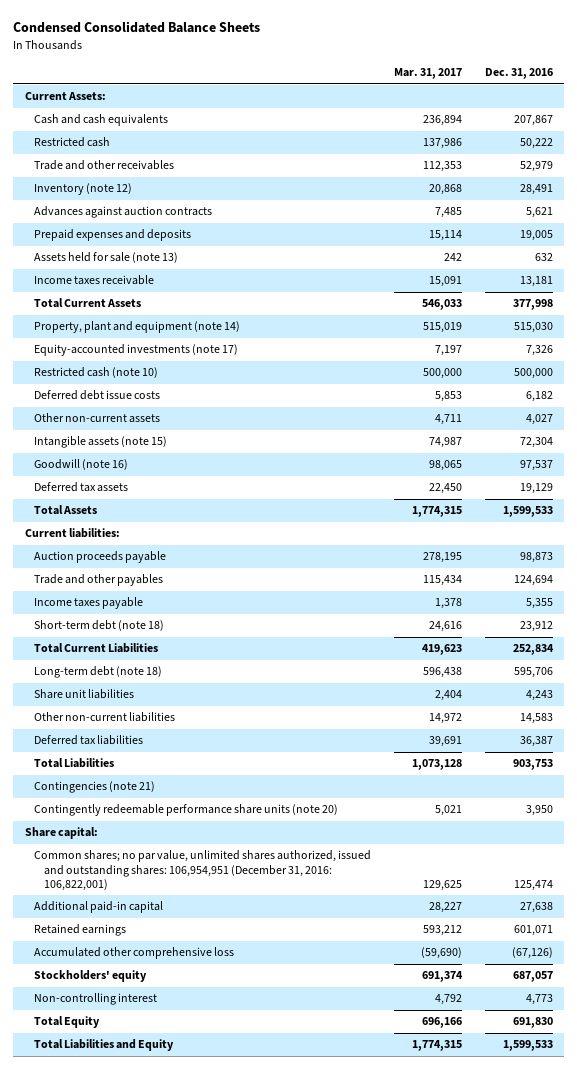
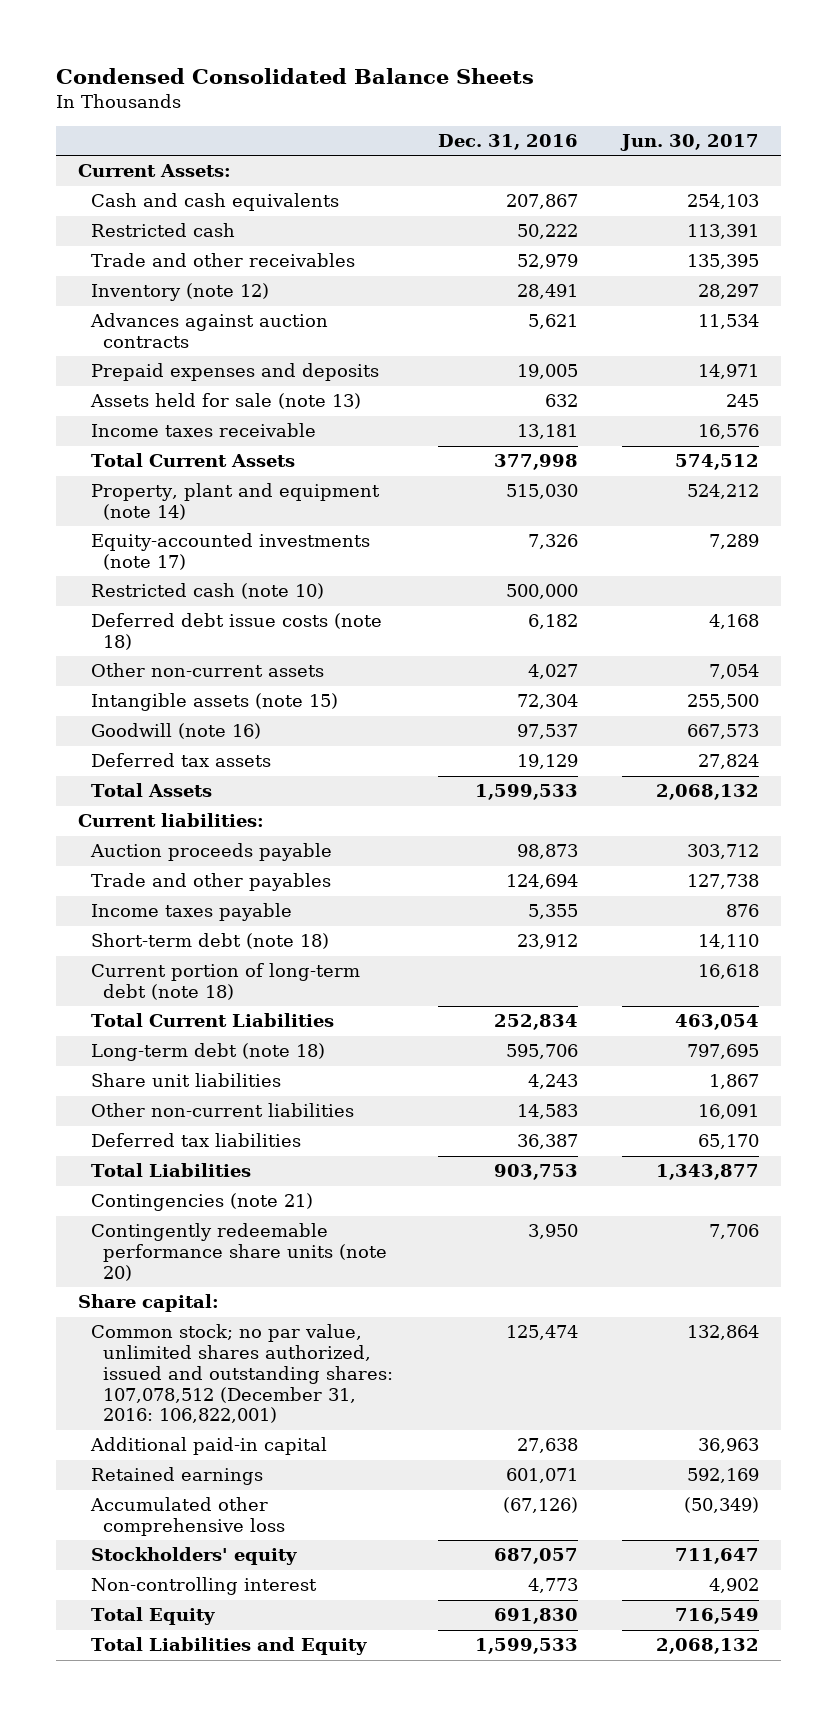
[394,68,463,80] Mar. 31, 2017 -> none
none -> [619,134,759,152] Jun. 30, 2017
[34,390,161,401] Deferred debt issue costs -> [90,613,382,651] Deferred debt issue costs (note 18)
none -> [90,963,360,1001] Current portion of long-term debt (note 18)
[34,850,372,892] Common shares; no par value, unlimited shares authorized, issued and outstanding shares: 106,954,951 (December 31, 2016: 106,822,001) -> [90,1324,394,1424] Common stock; no par value, unlimited shares authorized, issued and outstanding shares: 107,078,512 (December 31, 2016: 106,822,001)

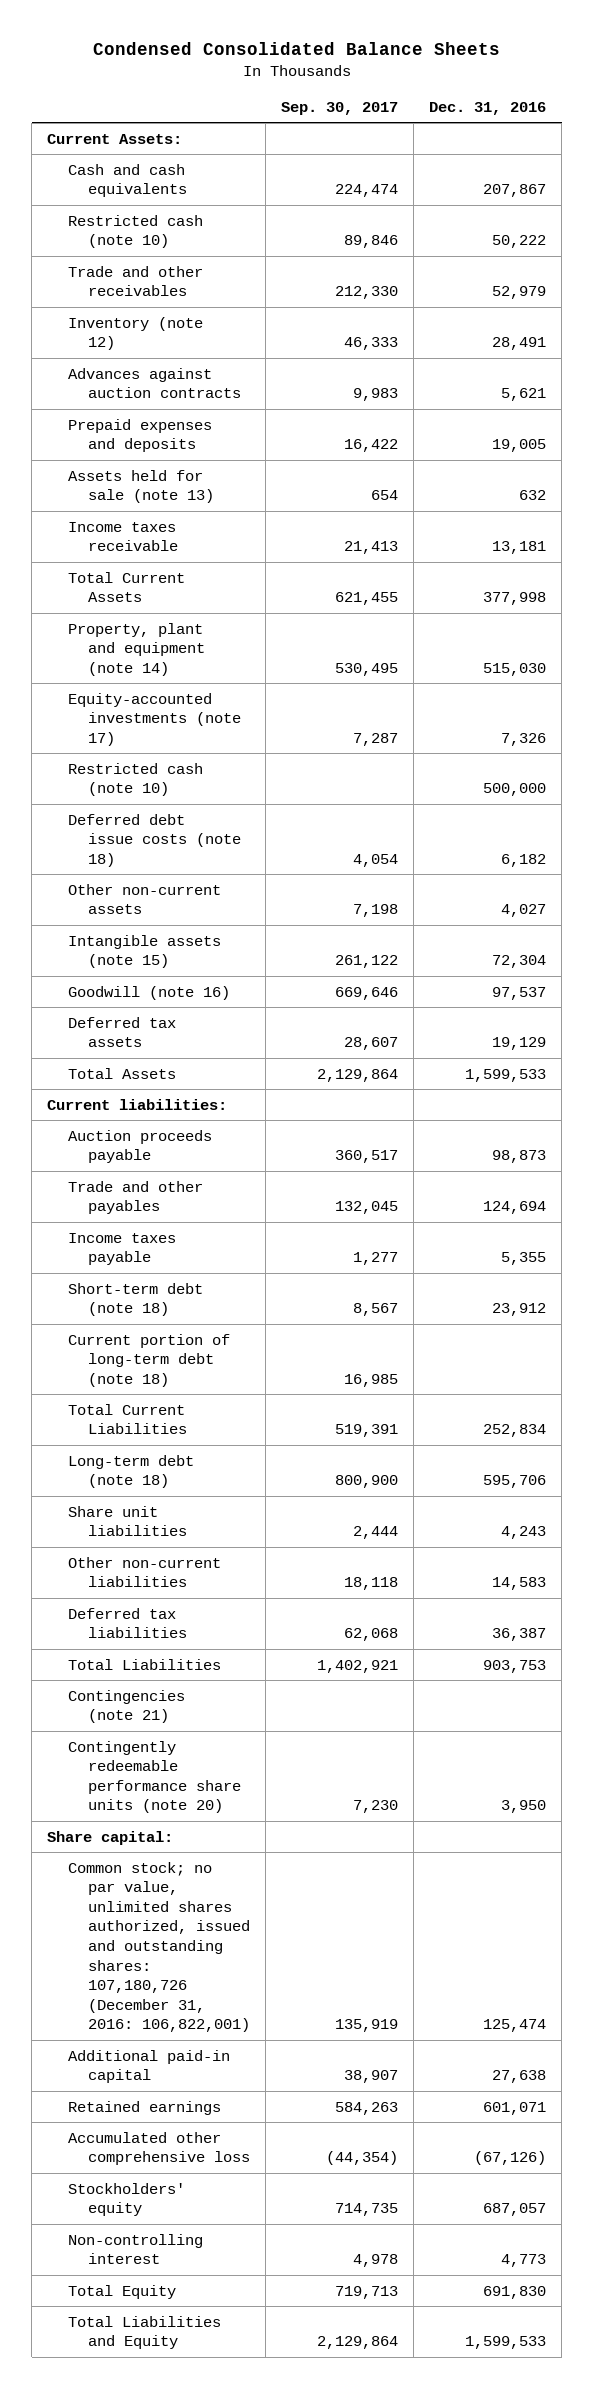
[619,134,759,152] Jun. 30, 2017 -> none
none -> [281,101,399,115] Sep. 30, 2017
[90,223,235,238] Restricted cash -> [67,214,203,249] Restricted cash (note 10)
[90,1324,394,1424] Common stock; no par value, unlimited shares authorized, issued and outstanding shares: 107,078,512 (December 31, 2016: 106,822,001) -> [67,1861,251,2033] Common stock; no par value, unlimited shares authorized, issued and outstanding shares: 107,180,726 (December 31, 2016: 106,822,001)

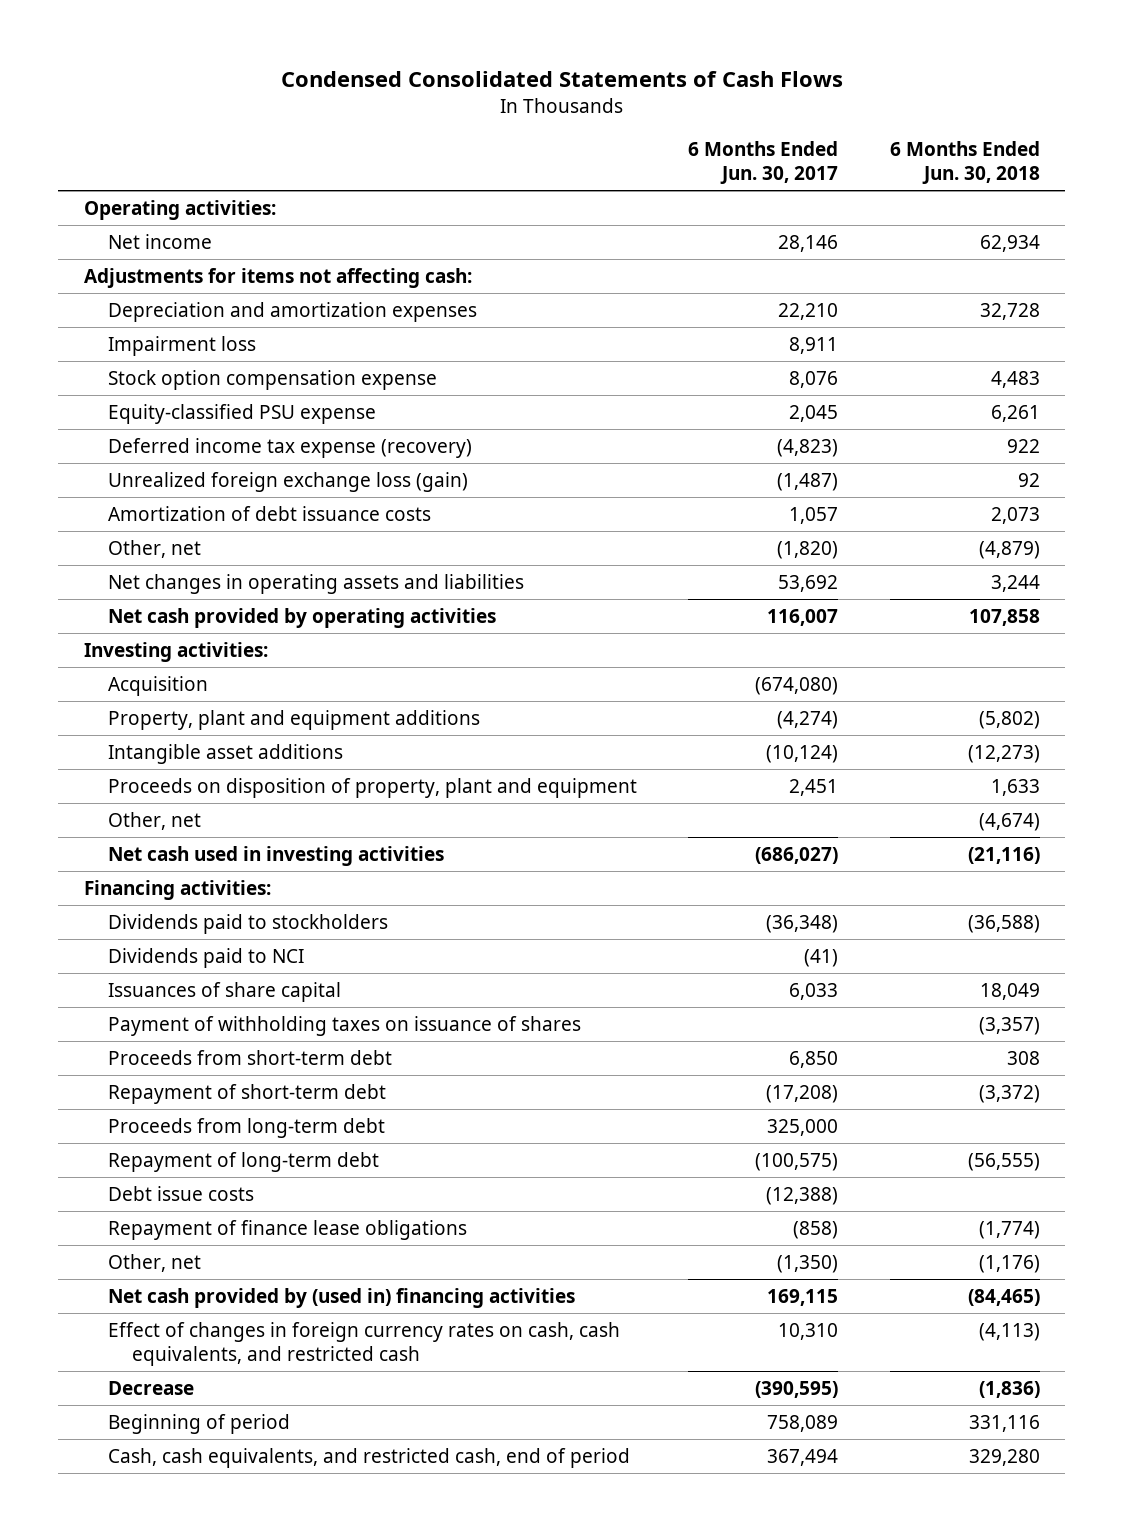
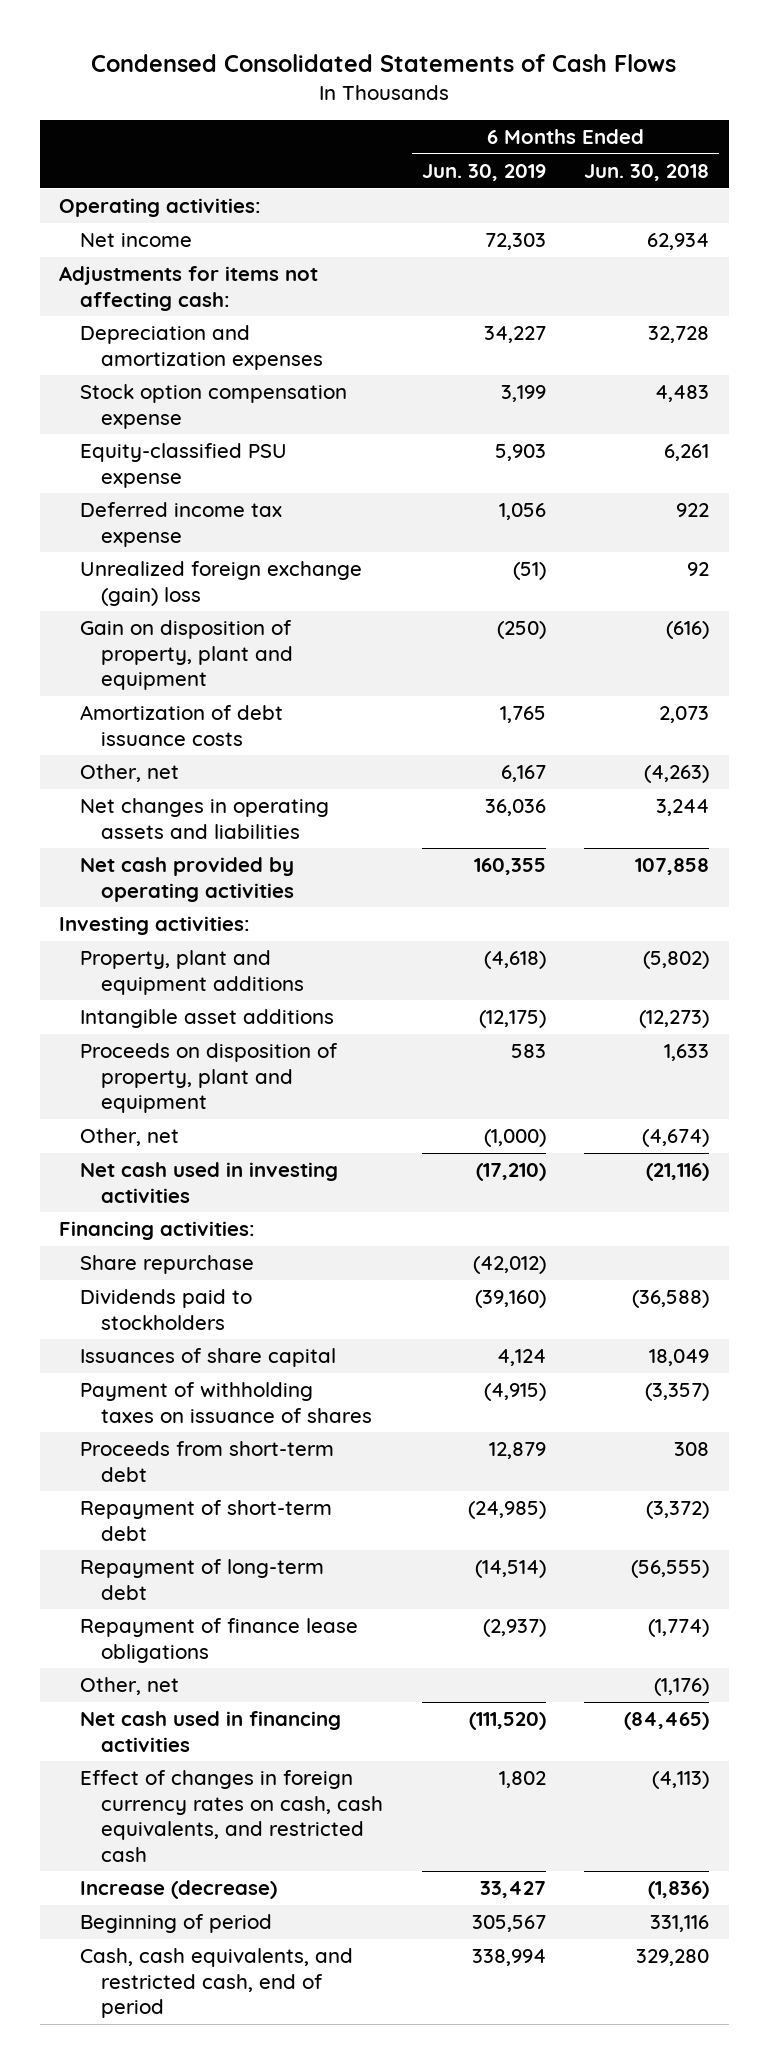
[688,140,839,185] 6 Months Ended Jun. 30, 2017 -> none
none -> [421,164,546,182] Jun. 30, 2019
[107,336,256,357] Impairment loss -> none
[107,438,472,459] Deferred income tax expense (recovery) -> [80,502,283,547] Deferred income tax expense
[107,472,468,493] Unrealized foreign exchange loss (gain) -> [80,561,363,606] Unrealized foreign exchange (gain) loss
none -> [80,620,294,691] Gain on disposition of property, plant and equipment
[978,541,1040,560] (4,879) -> [644,765,710,784] (4,263)
[107,676,208,697] Acquisition -> none
none -> [80,1255,255,1275] Share repurchase
[107,948,304,969] Dividends paid to NCI -> none
[107,1118,385,1139] Proceeds from long-term debt -> none
[107,1186,254,1202] Debt issue costs -> none
[107,1288,575,1309] Net cash provided by (used in) financing activities -> [80,1711,342,1752] Net cash used in financing activities
[107,1381,194,1396] Decrease -> [80,1880,278,1900] Increase (decrease)

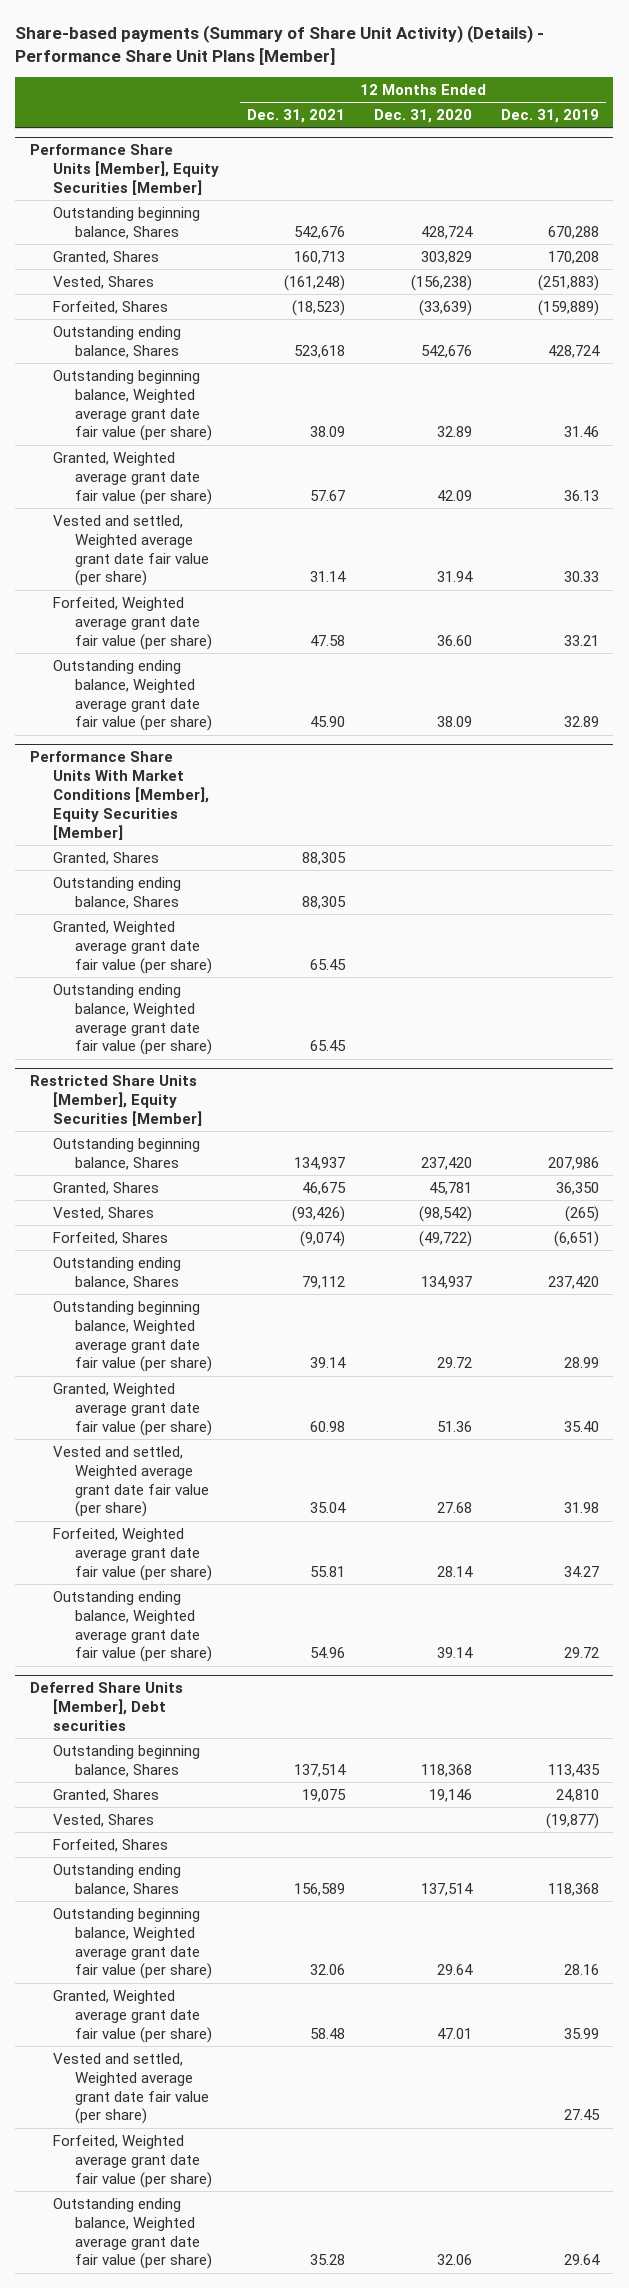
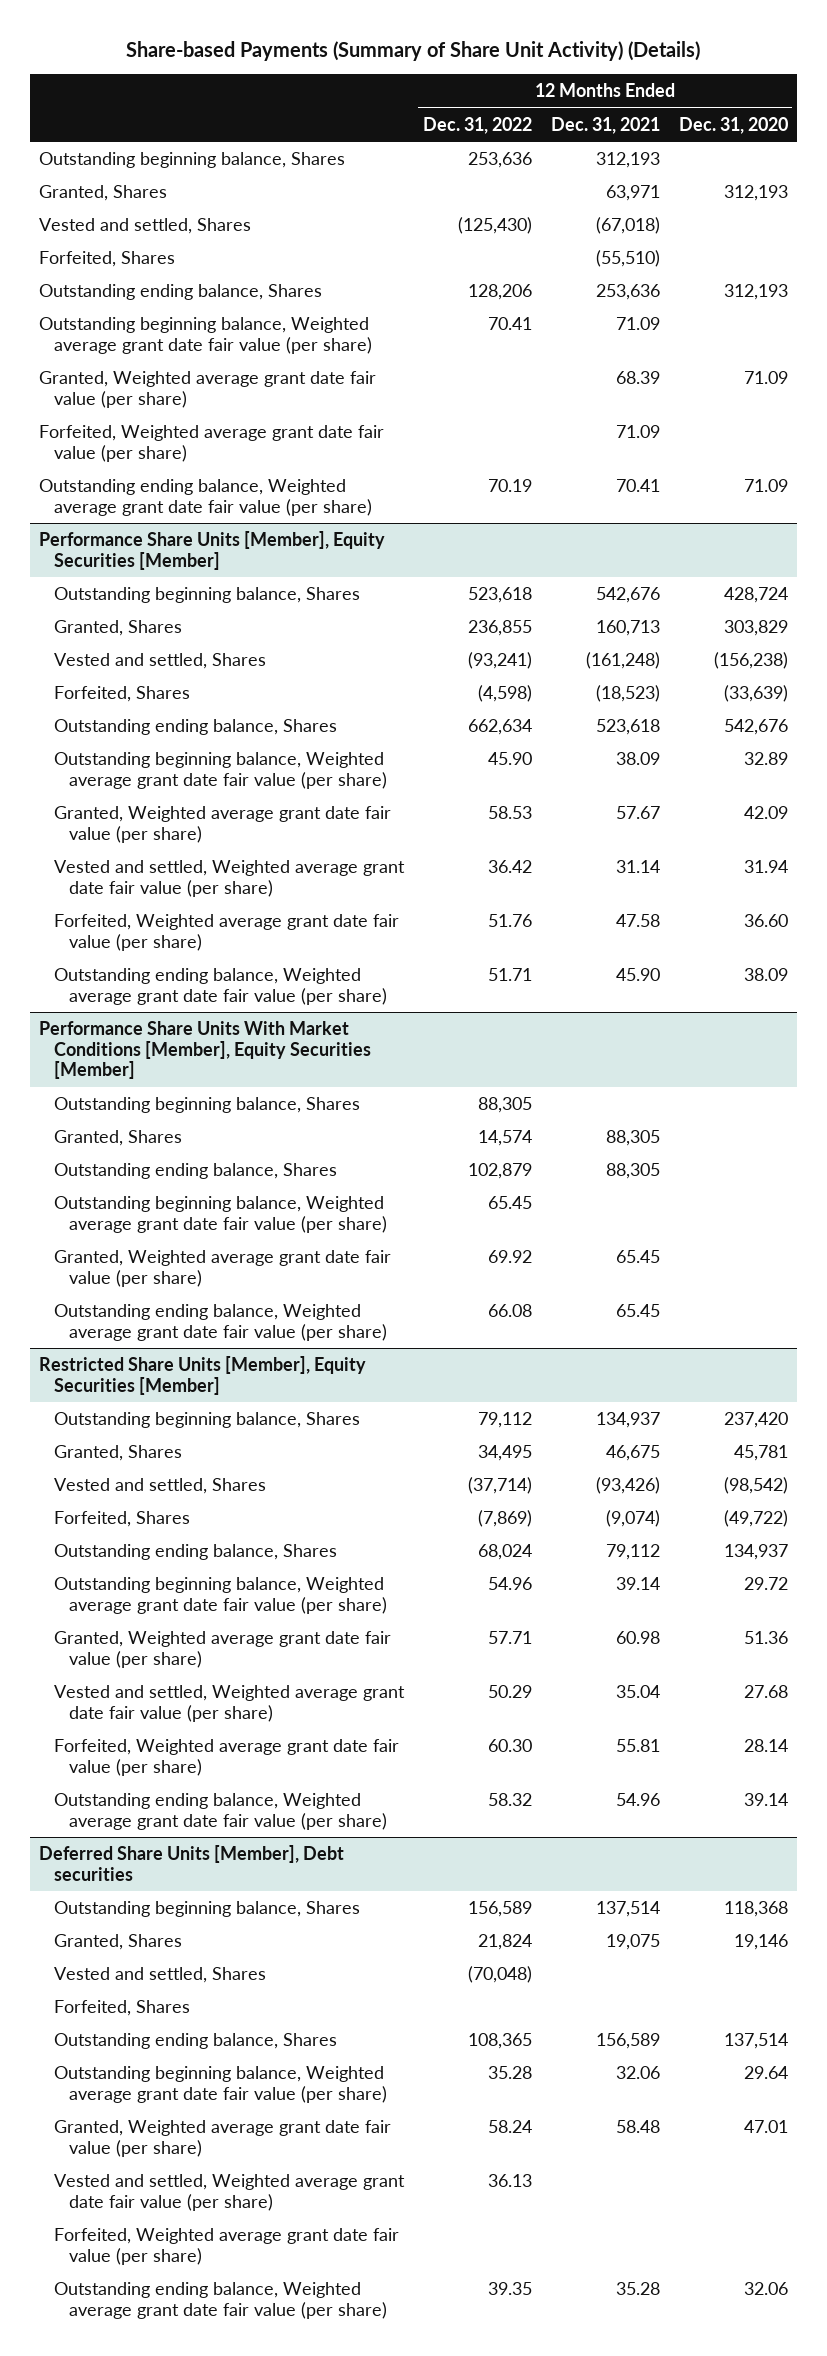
[15,24,545,65] Share-based payments (Summary of Share Unit Activity) (Details) - Performance Share Unit Plans [Member] -> [126,40,701,61] Share-based Payments (Summary of Share Unit Activity) (Details)
[501,109,600,124] Dec. 31, 2019 -> none
none -> [423,116,533,134] Dec. 31, 2022
none -> [39,152,346,169] Outstanding beginning balance, Shares
none -> [39,185,168,202] Granted, Shares
none -> [39,218,252,235] Vested and settled, Shares
none -> [39,251,176,268] Forfeited, Shares
none -> [39,284,323,301] Outstanding ending balance, Shares
none -> [39,317,373,354] Outstanding beginning balance, Weighted average grant date fair value (per share)
none -> [39,371,377,408] Granted, Weighted average grant date fair value (per share)
none -> [39,425,385,462] Forfeited, Weighted average grant date fair value (per share)
none -> [39,479,373,516] Outstanding ending balance, Weighted average grant date fair value (per share)
[52,275,154,289] Vested, Shares -> [54,653,267,670] Vested and settled, Shares
none -> [54,1097,361,1114] Outstanding beginning balance, Shares
none -> [54,1196,388,1233] Outstanding beginning balance, Weighted average grant date fair value (per share)
[52,1206,154,1220] Vested, Shares -> [54,1478,267,1495] Vested and settled, Shares
[52,1813,154,1827] Vested, Shares -> [54,1967,267,1984] Vested and settled, Shares

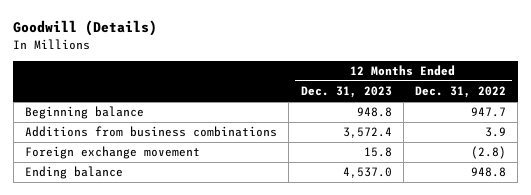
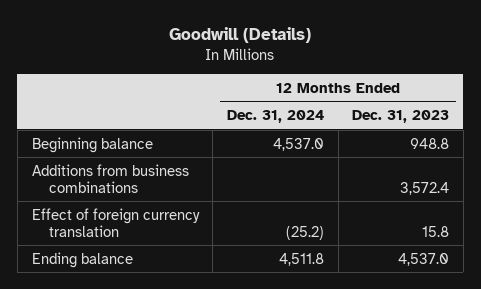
[414,86,506,99] Dec. 31, 2022 -> none
none -> [226,110,324,124] Dec. 31, 2024
[25,146,201,160] Foreign exchange movement -> [31,207,200,237] Effect of foreign currency translation

